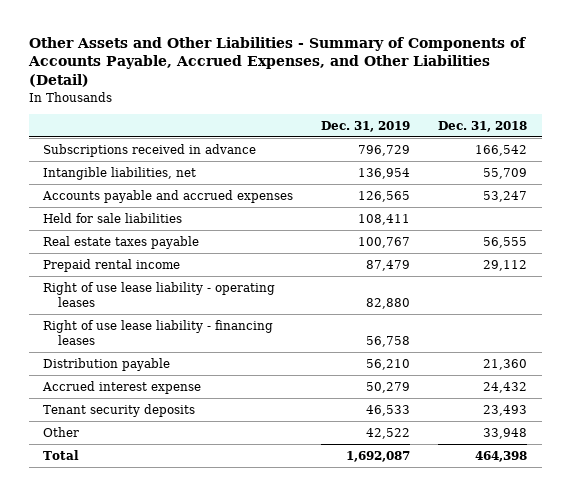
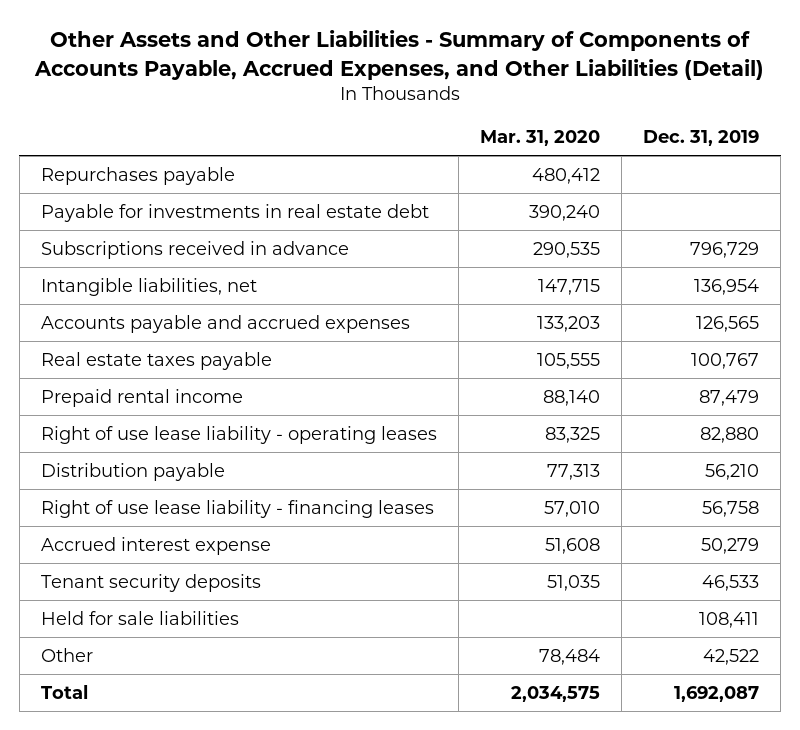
[438,120,528,132] Dec. 31, 2018 -> none
none -> [479,130,600,147] Mar. 31, 2020
none -> [40,166,235,185] Repurchases payable
none -> [40,203,429,222] Payable for investments in real estate debt
[42,319,273,346] Right of use lease liability - financing leases -> [40,499,434,518] Right of use lease liability - financing leases
[42,212,182,223] Held for sale liabilities -> [40,610,239,625] Held for sale liabilities

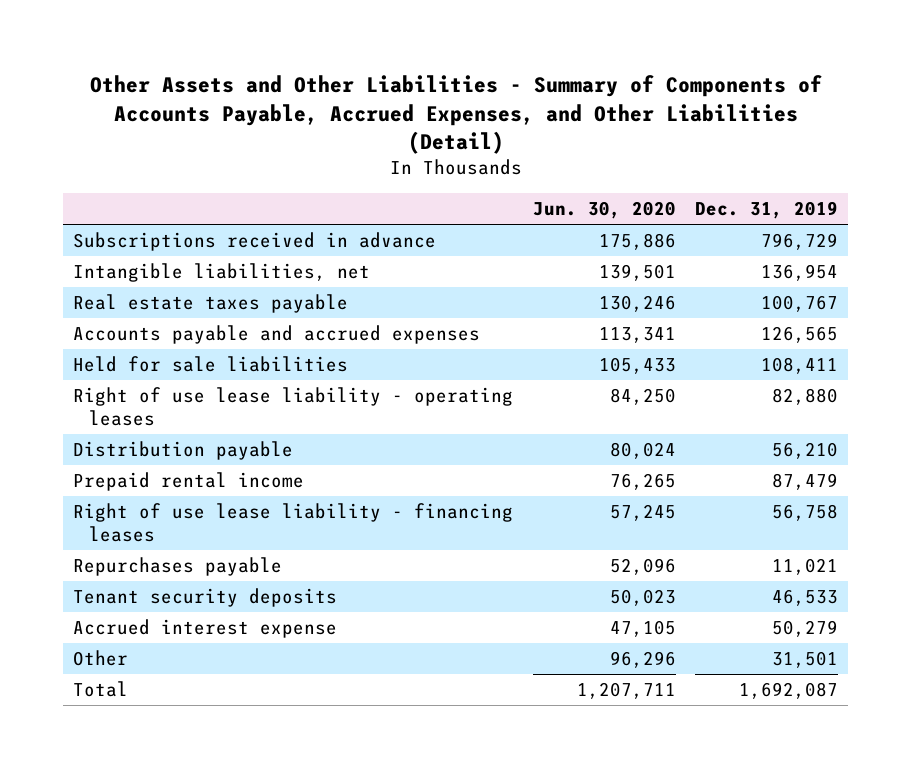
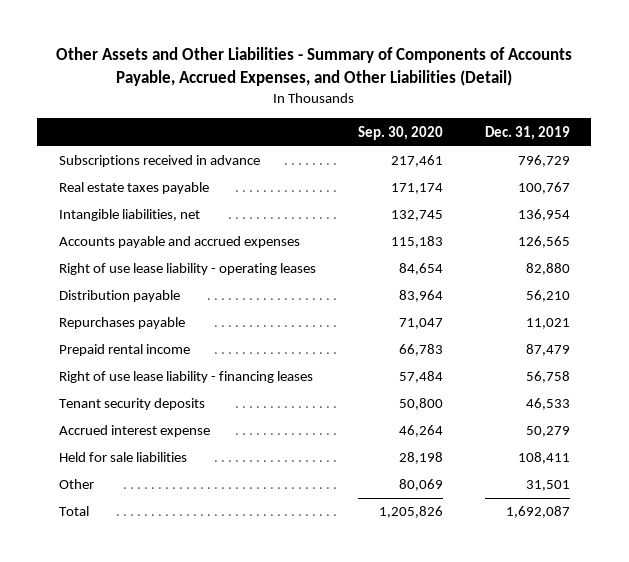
[532,200,676,219] Jun. 30, 2020 -> none
none -> [357,125,443,140] Sep. 30, 2020
[73,263,371,283] Intangible liabilities, net -> [58,209,200,222] Intangible liabilities, net
[73,557,283,577] Repurchases payable -> [58,317,185,330] Repurchases payable
[73,356,349,373] Held for sale liabilities -> [58,452,187,463] Held for sale liabilities

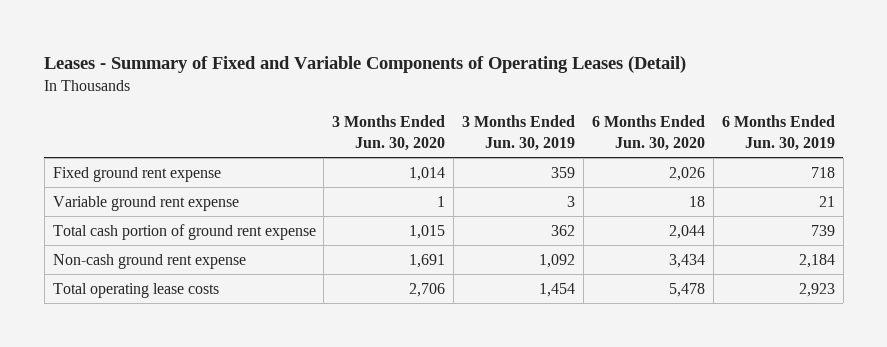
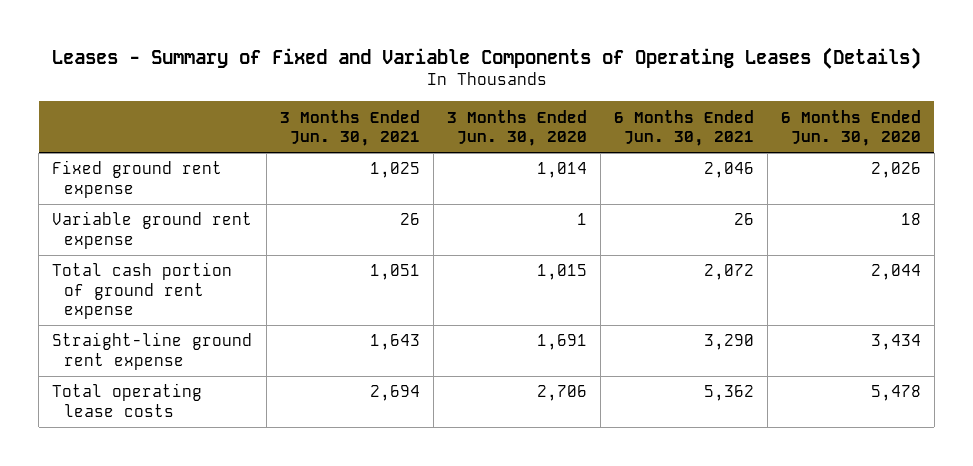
[44,56,687,74] Leases - Summary of Fixed and Variable Components of Operating Leases (Detail) -> [51,46,921,69] Leases - Summary of Fixed and Variable Components of Operating Leases (Details)
[462,114,576,151] 3 Months Ended Jun. 30, 2019 -> none
[721,114,835,151] 6 Months Ended Jun. 30, 2019 -> none
none -> [279,109,420,147] 3 Months Ended Jun. 30, 2021
none -> [613,109,754,147] 6 Months Ended Jun. 30, 2021
[52,253,246,269] Non-cash ground rent expense -> [52,332,253,370] Straight-line ground rent expense

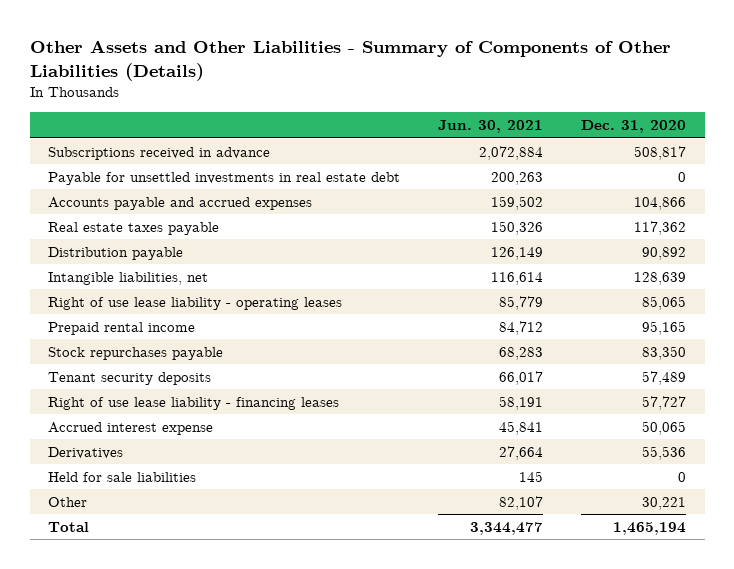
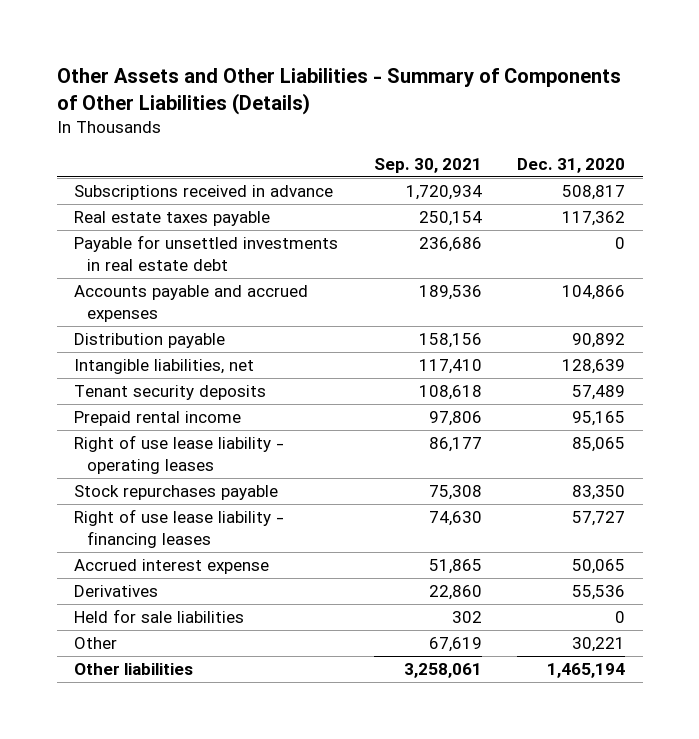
[438,120,544,134] Jun. 30, 2021 -> none
none -> [373,157,482,173] Sep. 30, 2021
[48,221,220,235] Real estate taxes payable -> [74,211,271,227] Real estate taxes payable
[48,371,212,385] Tenant security deposits -> [74,385,267,401] Tenant security deposits
[48,296,343,310] Right of use lease liability - operating leases -> [74,435,285,474] Right of use lease liability - operating leases
[48,521,90,532] Total -> [74,663,194,676] Other liabilities

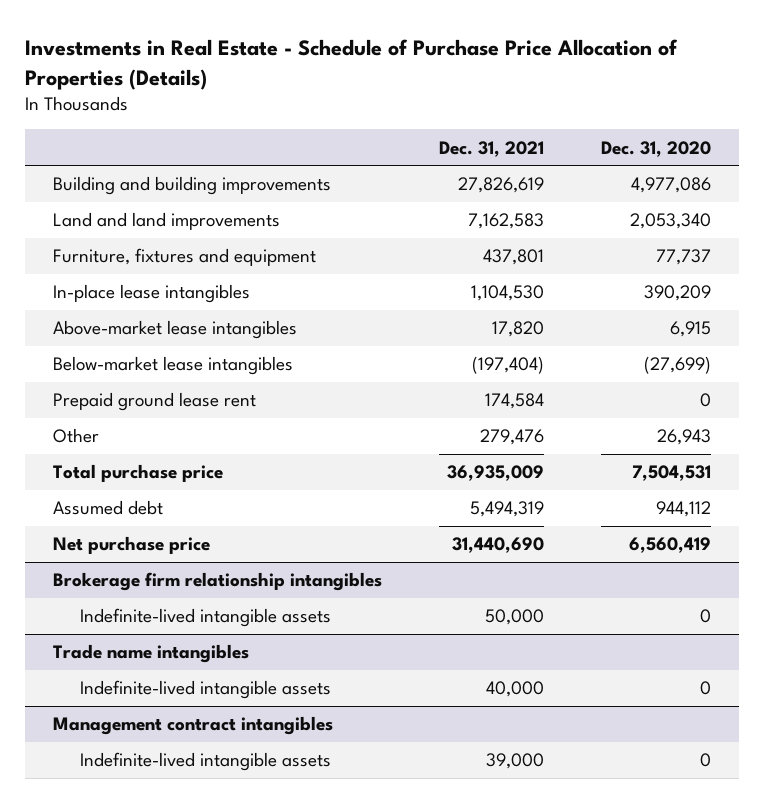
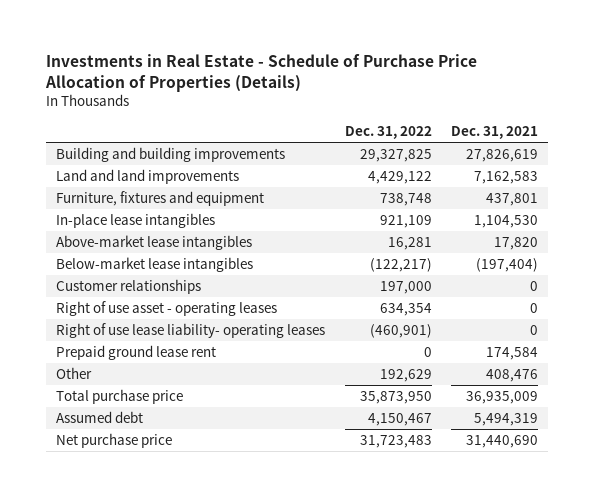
[600,140,711,157] Dec. 31, 2020 -> none
none -> [344,125,432,139] Dec. 31, 2022
none -> [55,279,201,295] Customer relationships
none -> [55,301,277,317] Right of use asset - operating leases
none -> [55,323,325,339] Right of use lease liability- operating leases
[480,429,545,446] 279,476 -> [486,369,539,383] 408,476
[53,572,383,592] Brokerage firm relationship intangibles -> none
[80,608,332,628] Indefinite-lived intangible assets -> none
[53,644,250,664] Trade name intangibles -> none
[80,680,332,700] Indefinite-lived intangible assets -> none
[53,716,334,736] Management contract intangibles -> none
[80,752,332,772] Indefinite-lived intangible assets -> none

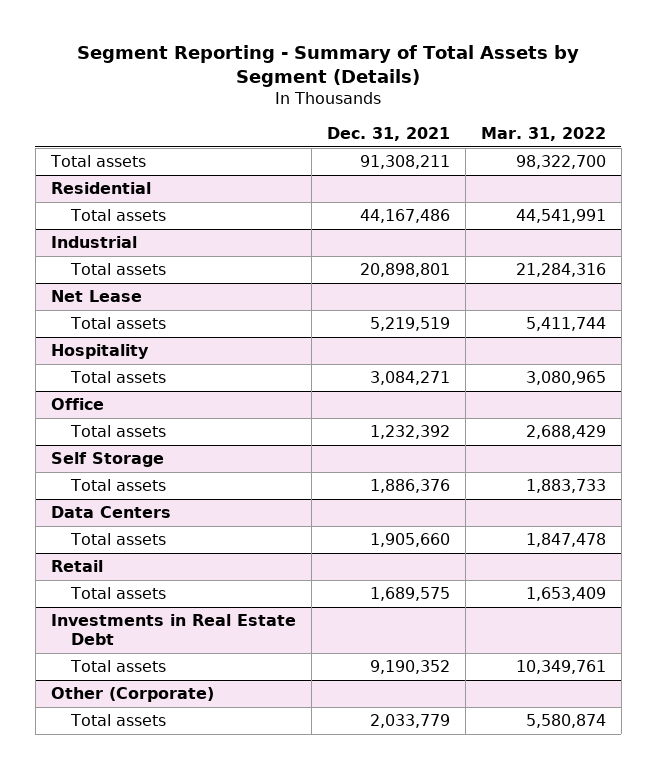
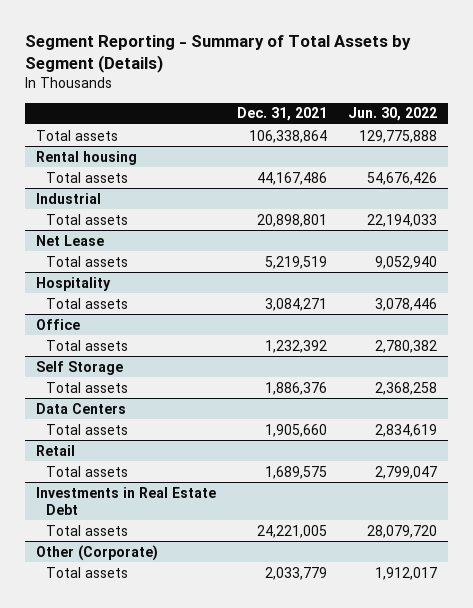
[480,126,606,141] Mar. 31, 2022 -> none
none -> [348,107,438,122] Jun. 30, 2022
[50,182,151,195] Residential -> none
[359,155,450,170] 91,308,211 -> [248,129,327,143] 106,338,864
none -> [35,150,137,165] Rental housing
[369,660,450,675] 9,190,352 -> [256,524,327,538] 24,221,005

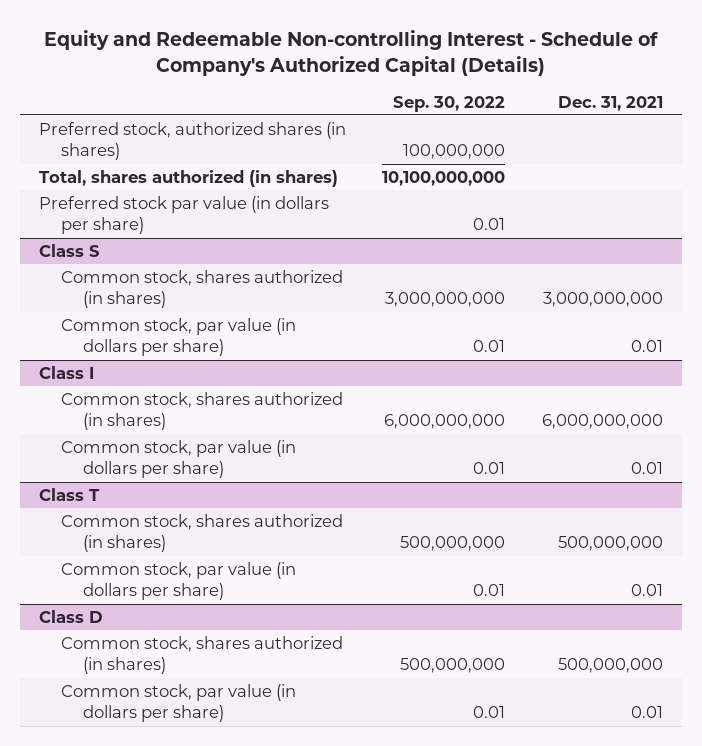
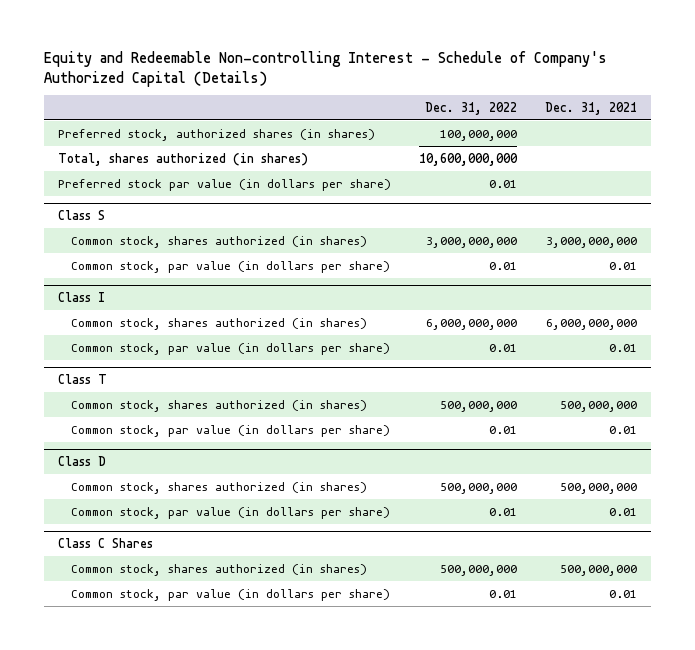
[393,95,506,112] Sep. 30, 2022 -> none
none -> [424,101,517,115] Dec. 31, 2022
none -> [57,538,153,549] Class C Shares
none -> [71,563,368,576] Common stock, shares authorized (in shares)
none -> [71,588,391,601] Common stock, par value (in dollars per share)

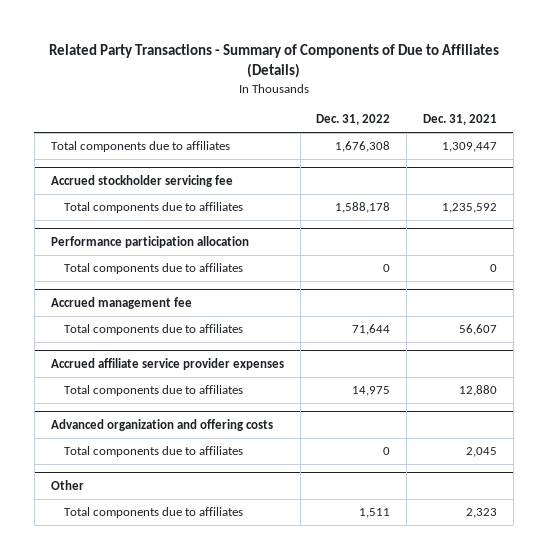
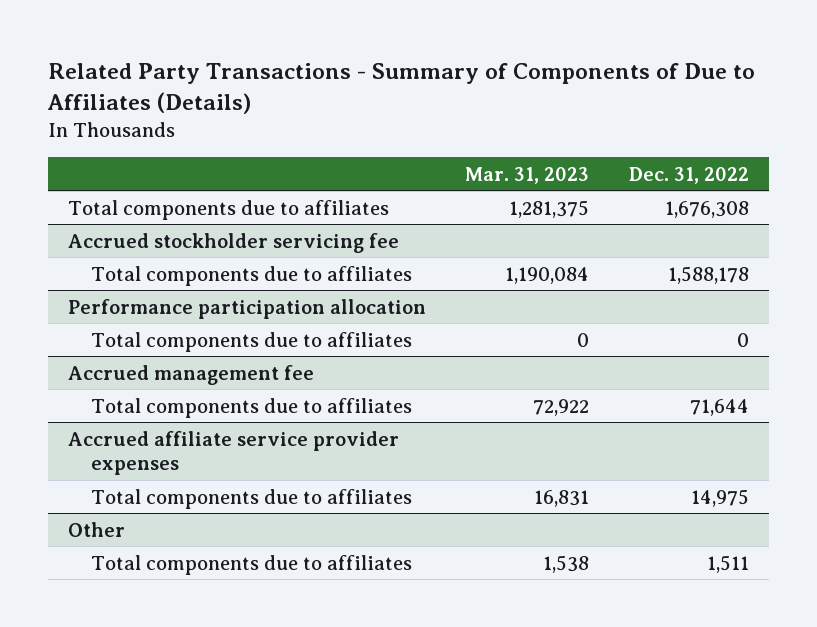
[422,114,497,126] Dec. 31, 2021 -> none
none -> [465,166,590,184] Mar. 31, 2023
[50,418,273,431] Advanced organization and offering costs -> none
[64,446,244,458] Total components due to affiliates -> none

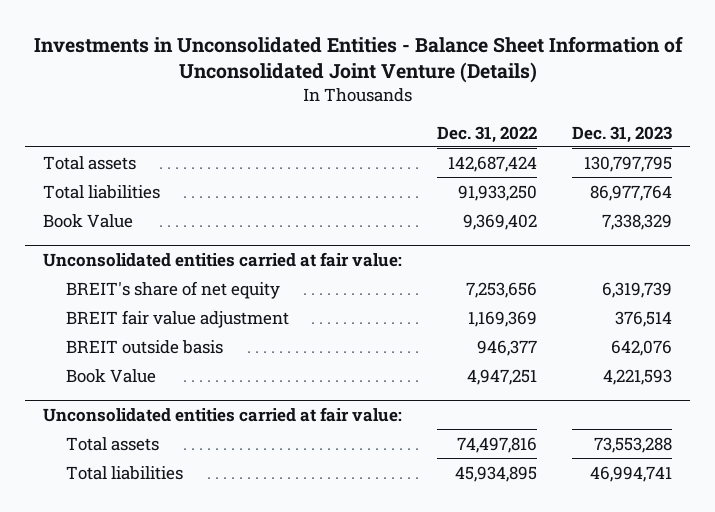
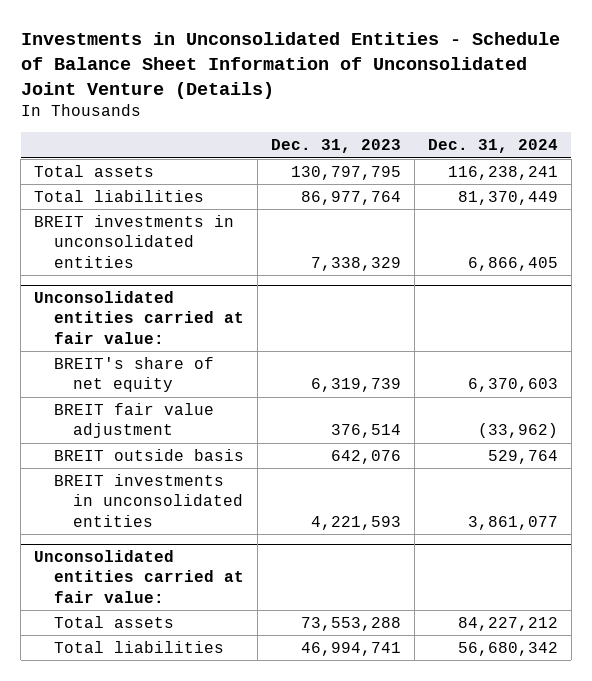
[33,35,683,83] Investments in Unconsolidated Entities - Balance Sheet Information of Unconsolidated Joint Venture (Details) -> [20,32,560,99] Investments in Unconsolidated Entities - Schedule of Balance Sheet Information of Unconsolidated Joint Venture (Details)
[437,125,538,143] Dec. 31, 2022 -> none
none -> [427,139,558,154] Dec. 31, 2024
[42,213,133,228] Book Value -> [34,214,235,268] BREIT investments in unconsolidated entities
[65,368,156,383] Book Value -> [53,473,244,527] BREIT investments in unconsolidated entities

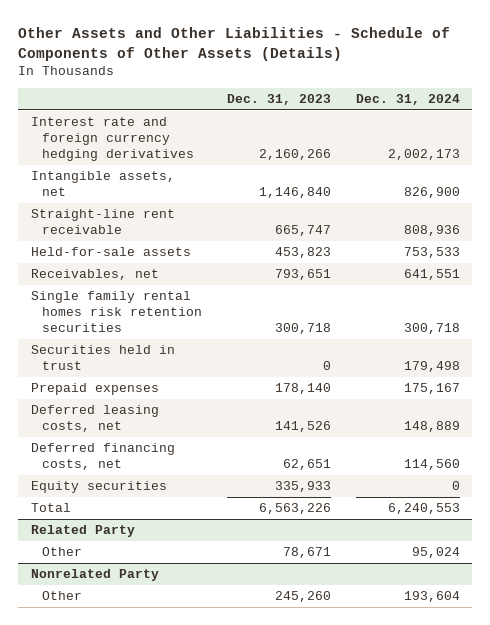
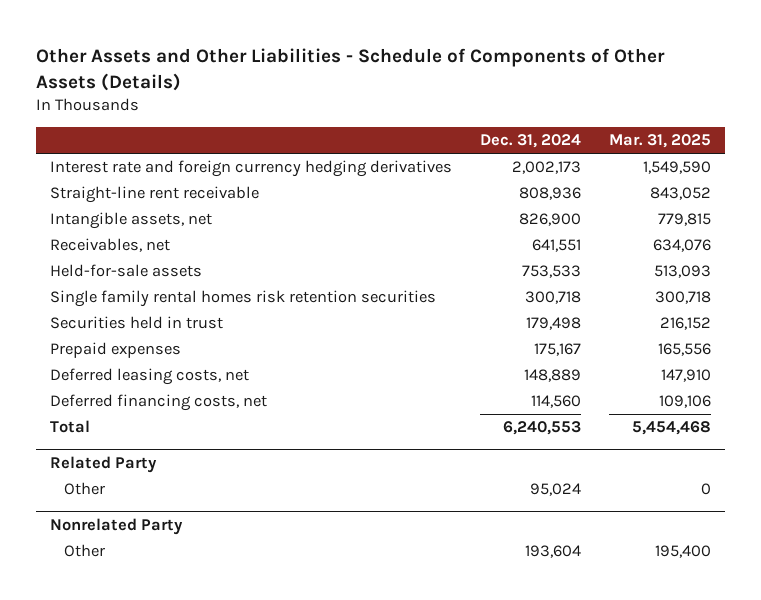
[226,94,331,106] Dec. 31, 2023 -> none
none -> [609,134,712,149] Mar. 31, 2025
[30,171,175,197] Intangible assets, net -> [50,212,213,230] Intangible assets, net
[30,247,191,257] Held-for-sale assets -> [50,264,203,278] Held-for-sale assets
[30,481,167,494] Equity securities -> none

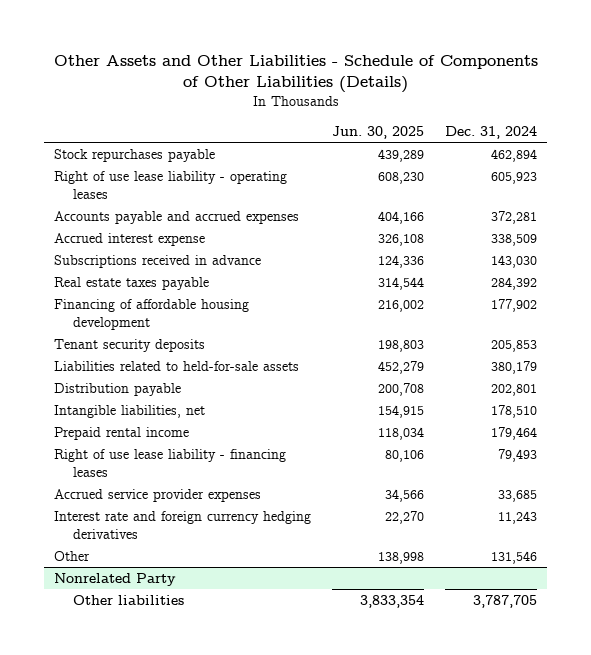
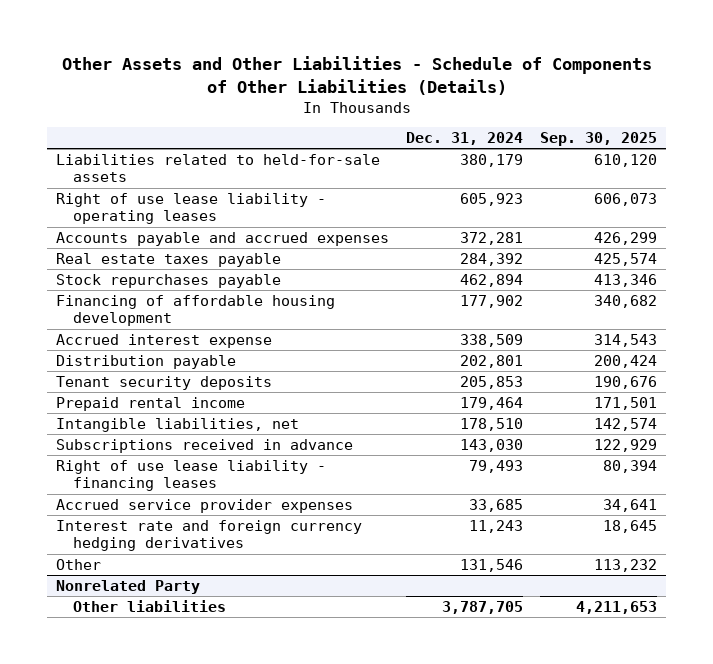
[332,125,425,139] Jun. 30, 2025 -> none
none -> [540,132,658,147] Sep. 30, 2025
[54,360,300,371] Liabilities related to held-for-sale assets -> [55,153,380,183] Liabilities related to held-for-sale assets
[54,148,216,162] Stock repurchases payable -> [55,273,281,288] Stock repurchases payable
[54,232,206,246] Accrued interest expense -> [55,333,272,348] Accrued interest expense
[54,338,206,352] Tenant security deposits -> [55,375,272,390] Tenant security deposits
[54,404,206,418] Intangible liabilities, net -> [55,417,299,432] Intangible liabilities, net
[54,254,262,268] Subscriptions received in advance -> [55,438,353,453] Subscriptions received in advance

